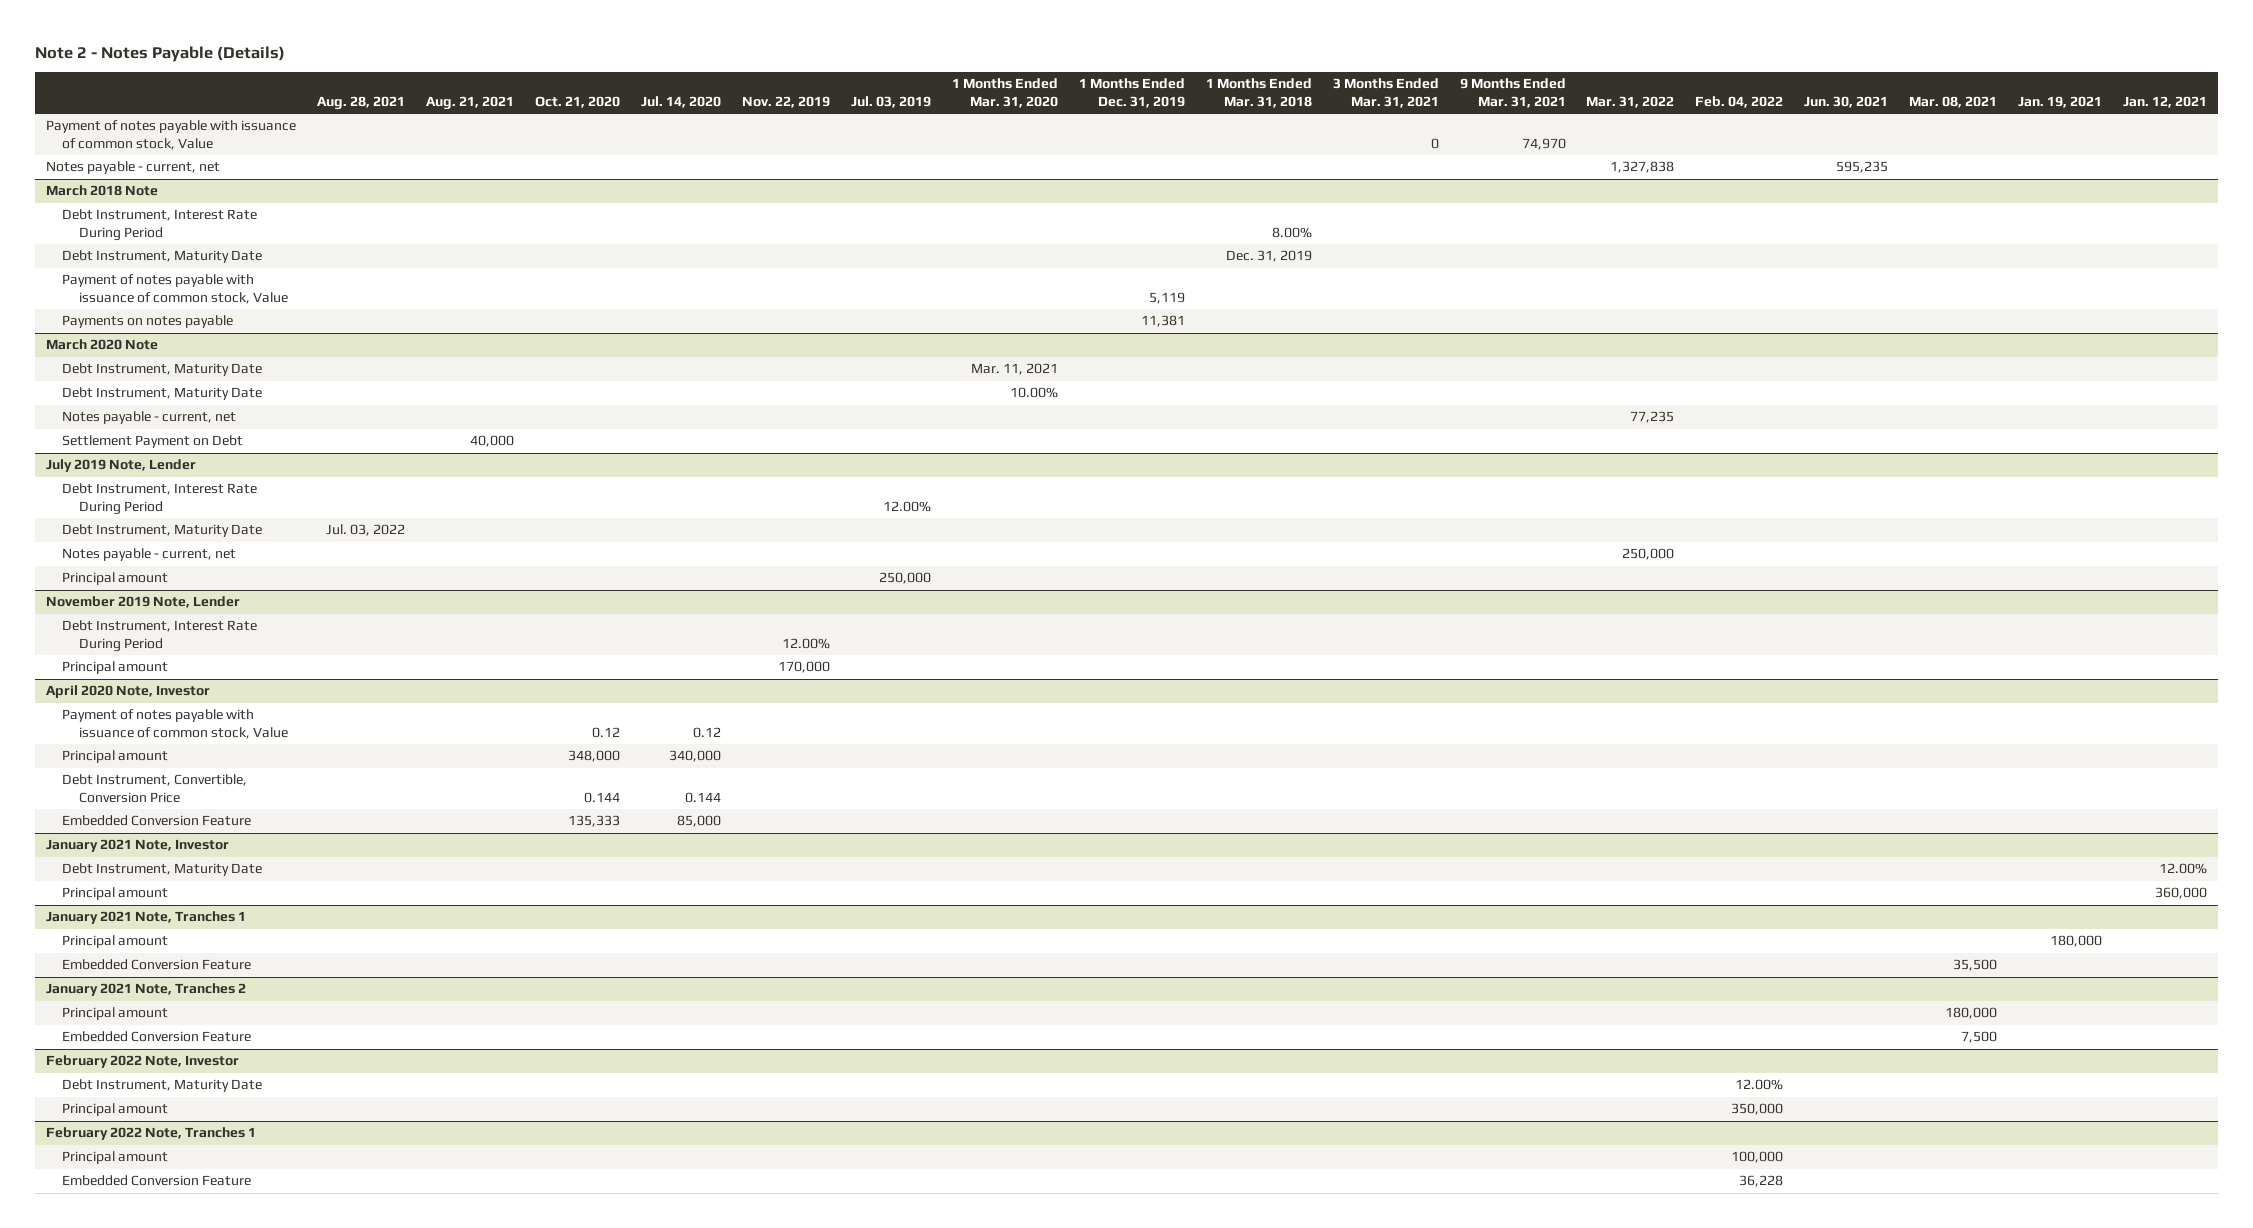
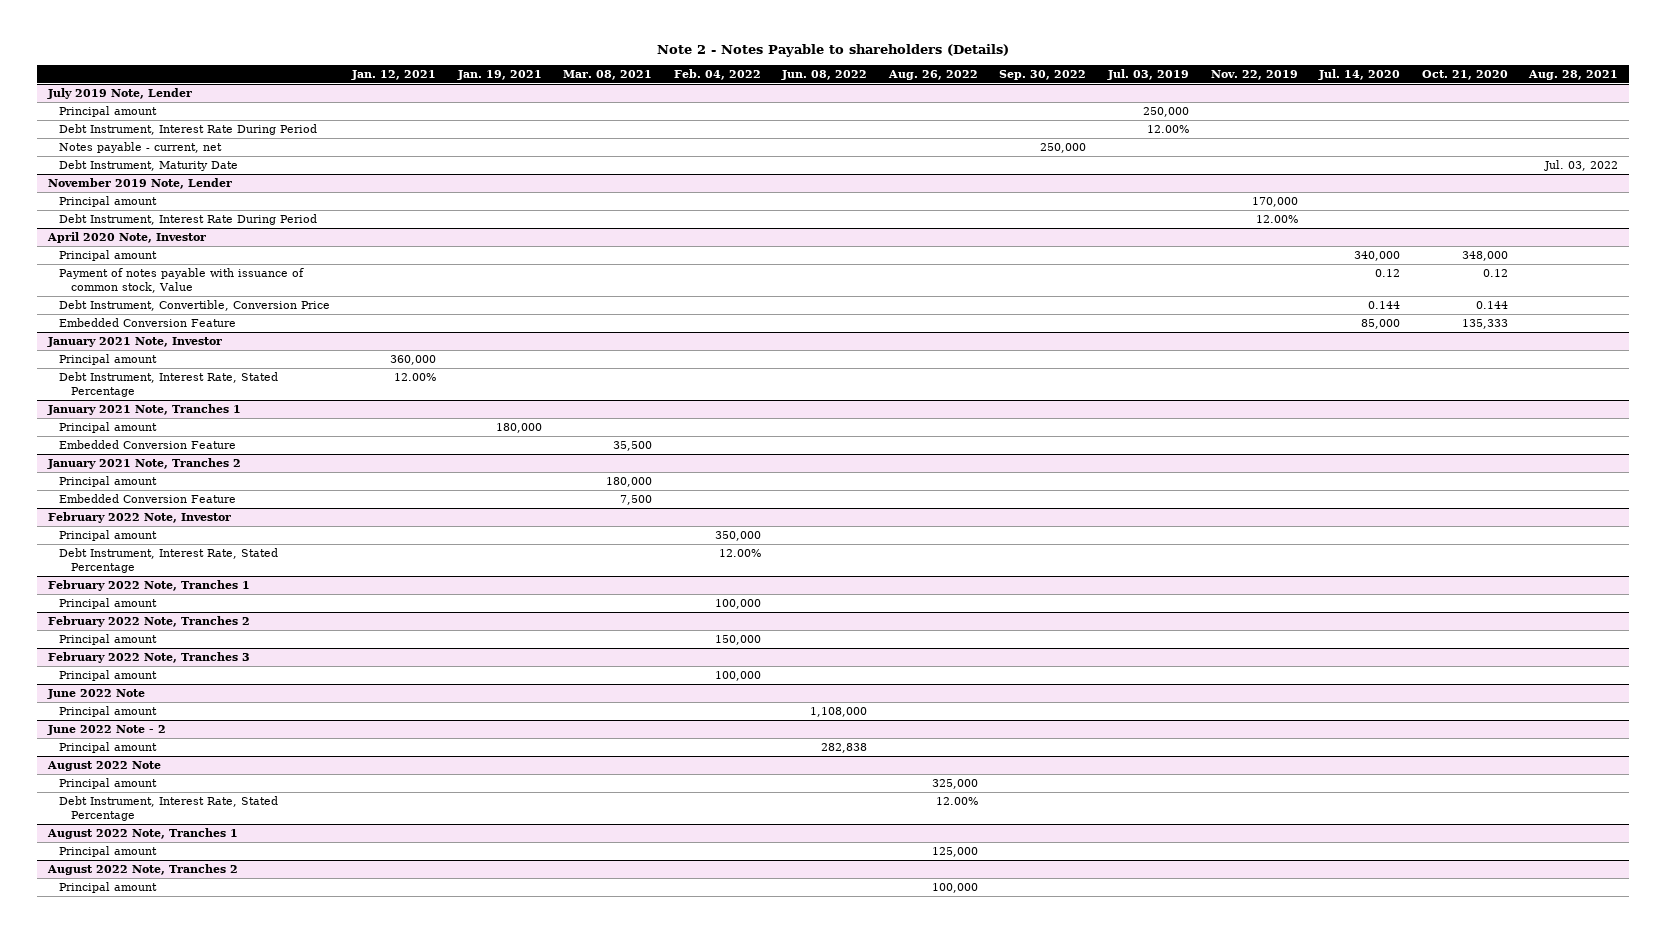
[35,45,286,62] Note 2 - Notes Payable (Details) -> [656,44,1009,58] Note 2 - Notes Payable to shareholders (Details)
[425,95,514,110] Aug. 21, 2021 -> none
[951,78,1058,108] 1 Months Ended Mar. 31, 2020 -> none
[1078,78,1185,108] 1 Months Ended Dec. 31, 2019 -> none
[1205,78,1312,108] 1 Months Ended Mar. 31, 2018 -> none
[1332,78,1439,108] 3 Months Ended Mar. 31, 2021 -> none
[1459,78,1566,108] 9 Months Ended Mar. 31, 2021 -> none
[1586,95,1675,108] Mar. 31, 2022 -> none
[1804,95,1889,108] Jun. 30, 2021 -> none
none -> [781,70,868,81] Jun. 08, 2022
none -> [887,70,978,81] Aug. 26, 2022
none -> [999,70,1087,81] Sep. 30, 2022
[45,120,296,151] Payment of notes payable with issuance of common stock, Value -> none
[45,161,220,175] Notes payable - current, net -> none
[45,185,158,197] March 2018 Note -> none
[62,209,258,242] Debt Instrument, Interest Rate During Period -> none
[62,250,263,264] Debt Instrument, Maturity Date -> none
[62,274,288,305] Payment of notes payable with issuance of common stock, Value -> none
[62,315,234,329] Payments on notes payable -> none
[45,339,158,351] March 2020 Note -> none
[62,363,263,377] Debt Instrument, Maturity Date -> none
[62,387,263,401] Debt Instrument, Maturity Date -> none
[62,411,237,425] Notes payable - current, net -> none
[62,435,244,449] Settlement Payment on Debt -> none
[62,572,169,586] Principal amount -> [59,105,158,117] Principal amount
[62,524,263,538] Debt Instrument, Maturity Date -> [59,159,239,171] Debt Instrument, Maturity Date
[62,620,258,653] Debt Instrument, Interest Rate During Period -> [59,213,318,225] Debt Instrument, Interest Rate During Period
[62,709,288,740] Payment of notes payable with issuance of common stock, Value -> [59,267,305,293] Payment of notes payable with issuance of common stock, Value
[62,863,263,877] Debt Instrument, Maturity Date -> none
none -> [59,371,279,397] Debt Instrument, Interest Rate, Stated Percentage
[62,1079,263,1093] Debt Instrument, Maturity Date -> none
none -> [59,547,279,573] Debt Instrument, Interest Rate, Stated Percentage
[62,1175,252,1187] Embedded Conversion Feature -> none
none -> [47,615,250,627] February 2022 Note, Tranches 2
none -> [59,633,158,645] Principal amount
none -> [47,651,250,663] February 2022 Note, Tranches 3
none -> [59,669,158,681] Principal amount
none -> [46,688,145,699] June 2022 Note
none -> [59,705,158,717] Principal amount
none -> [46,724,166,735] June 2022 Note - 2
none -> [59,741,158,753] Principal amount
none -> [46,760,161,771] August 2022 Note
none -> [59,777,158,789] Principal amount
none -> [59,795,279,821] Debt Instrument, Interest Rate, Stated Percentage
none -> [46,827,238,839] August 2022 Note, Tranches 1
none -> [59,845,158,857] Principal amount
none -> [46,863,238,875] August 2022 Note, Tranches 2
none -> [59,881,158,893] Principal amount

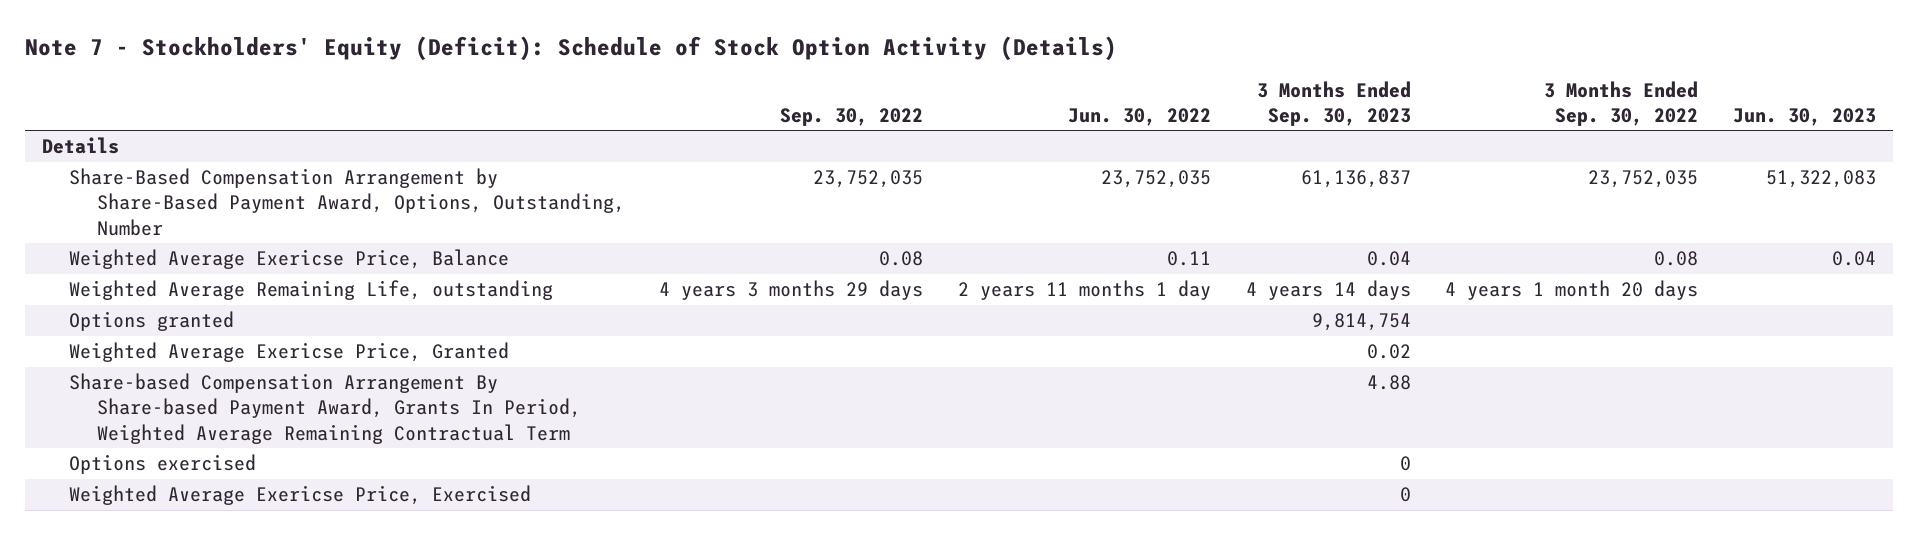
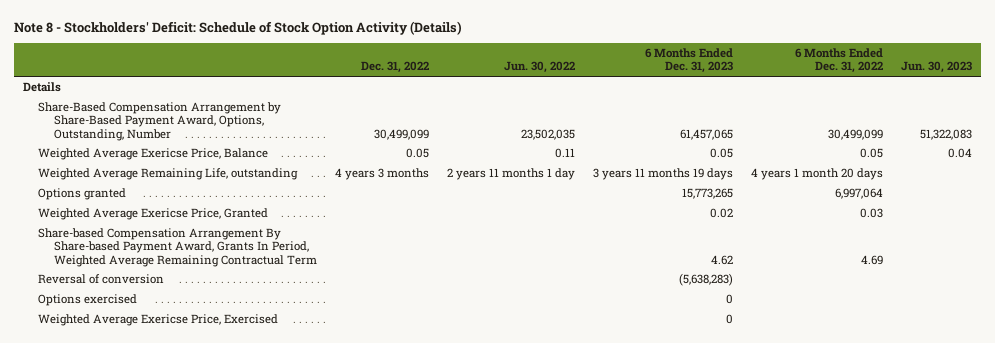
[24,35,1117,61] Note 7 - Stockholders' Equity (Deficit): Schedule of Stock Option Activity (Details) -> [14,20,463,35] Note 8 - Stockholders' Deficit: Schedule of Stock Option Activity (Details)
[780,107,924,126] Sep. 30, 2022 -> none
[1256,80,1411,126] 3 Months Ended Sep. 30, 2023 -> none
[1544,80,1699,126] 3 Months Ended Sep. 30, 2022 -> none
none -> [360,61,429,74] Dec. 31, 2022
none -> [644,48,733,74] 6 Months Ended Dec. 31, 2023
none -> [794,48,883,74] 6 Months Ended Dec. 31, 2022
[1101,170,1212,189] 23,752,035 -> [520,128,575,140] 23,502,035
none -> [38,274,165,285] Reversal of conversion

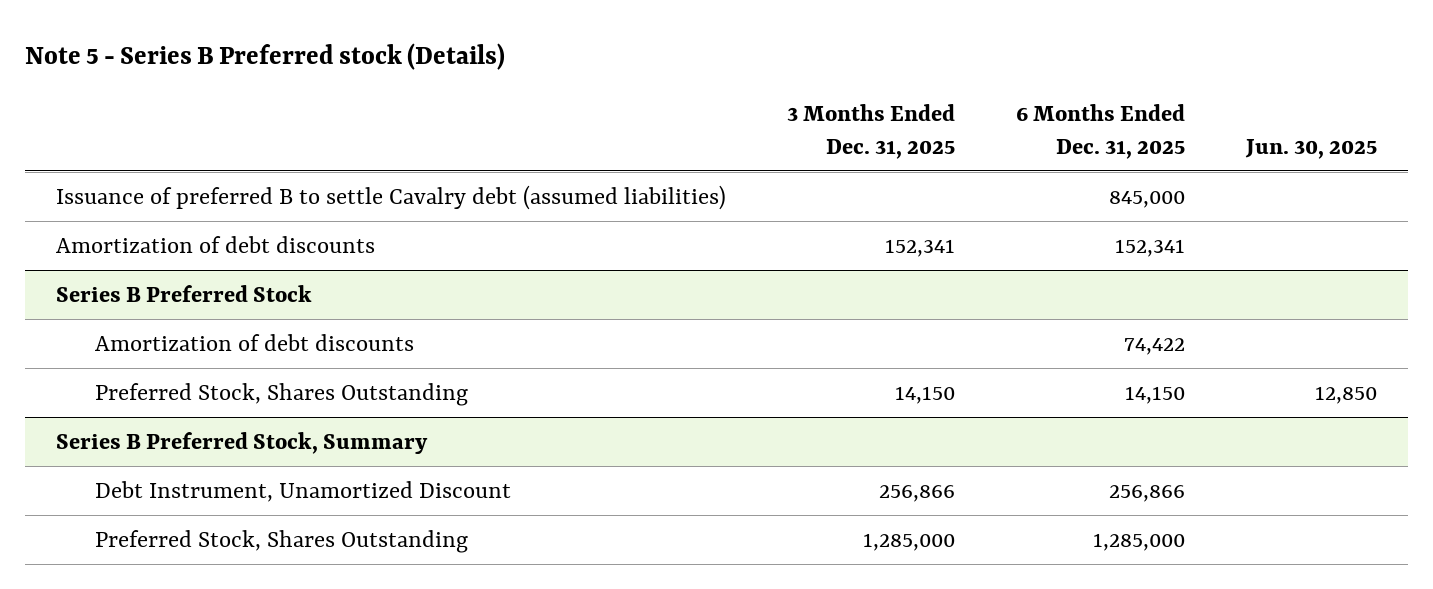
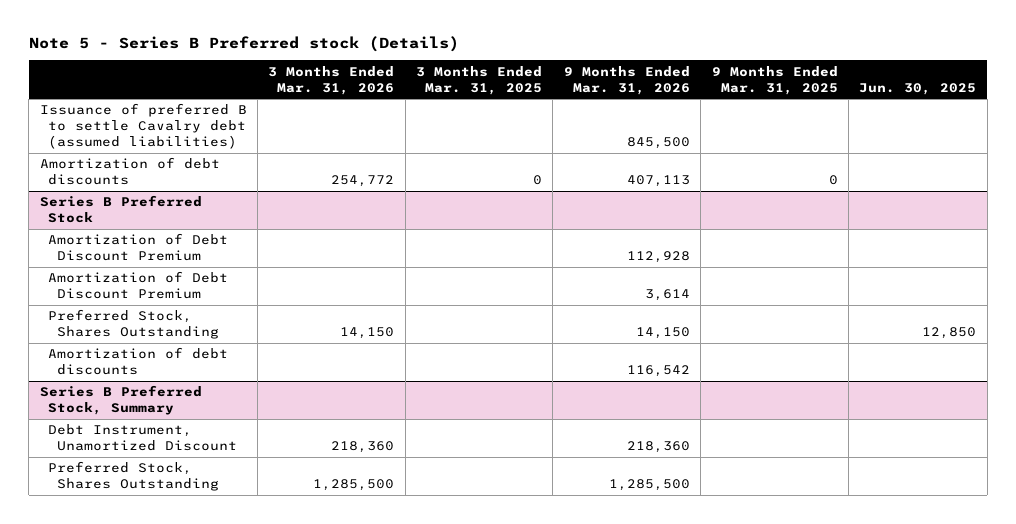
[786,104,955,159] 3 Months Ended Dec. 31, 2025 -> none
[1016,104,1186,159] 6 Months Ended Dec. 31, 2025 -> none
none -> [268,65,395,95] 3 Months Ended Mar. 31, 2026
none -> [416,65,543,95] 3 Months Ended Mar. 31, 2025
none -> [563,65,690,95] 9 Months Ended Mar. 31, 2026
none -> [711,65,838,95] 9 Months Ended Mar. 31, 2025
none -> [48,233,229,262] Amortization of Debt Discount Premium
none -> [48,271,229,300] Amortization of Debt Discount Premium
[95,333,415,351] Amortization of debt discounts -> [48,347,229,376] Amortization of debt discounts

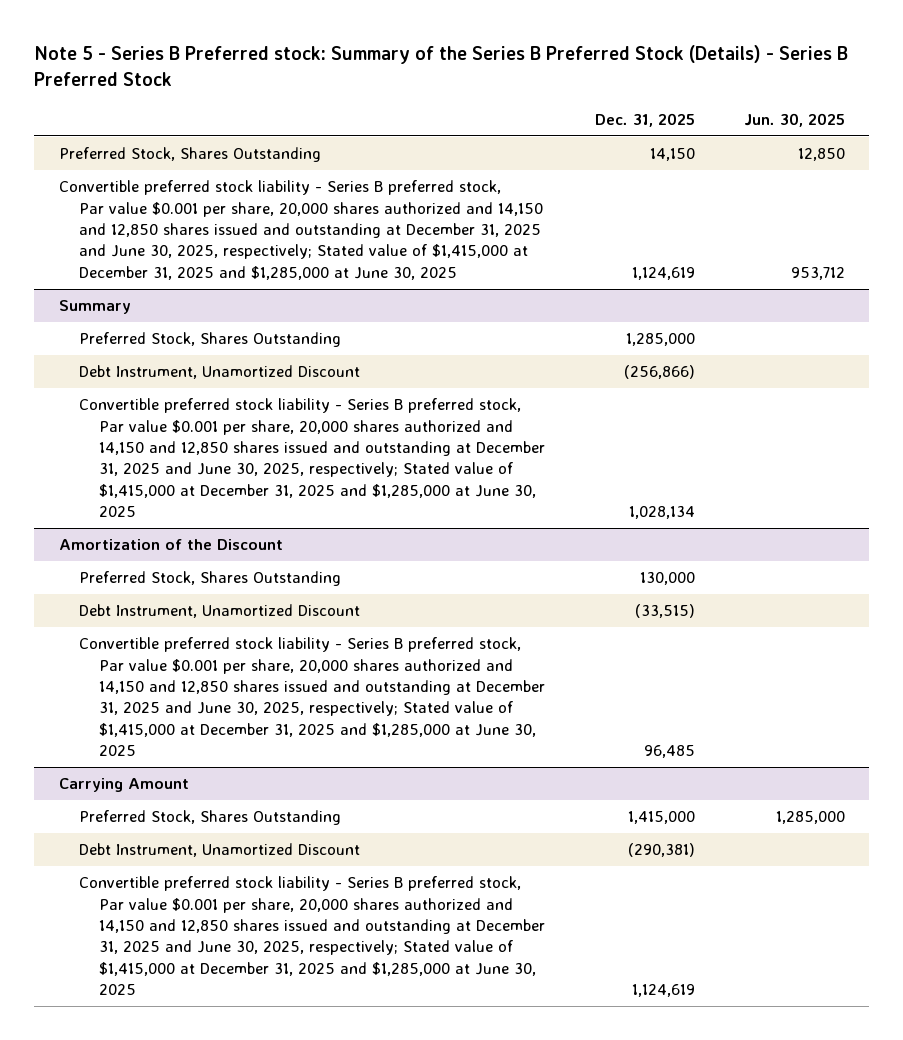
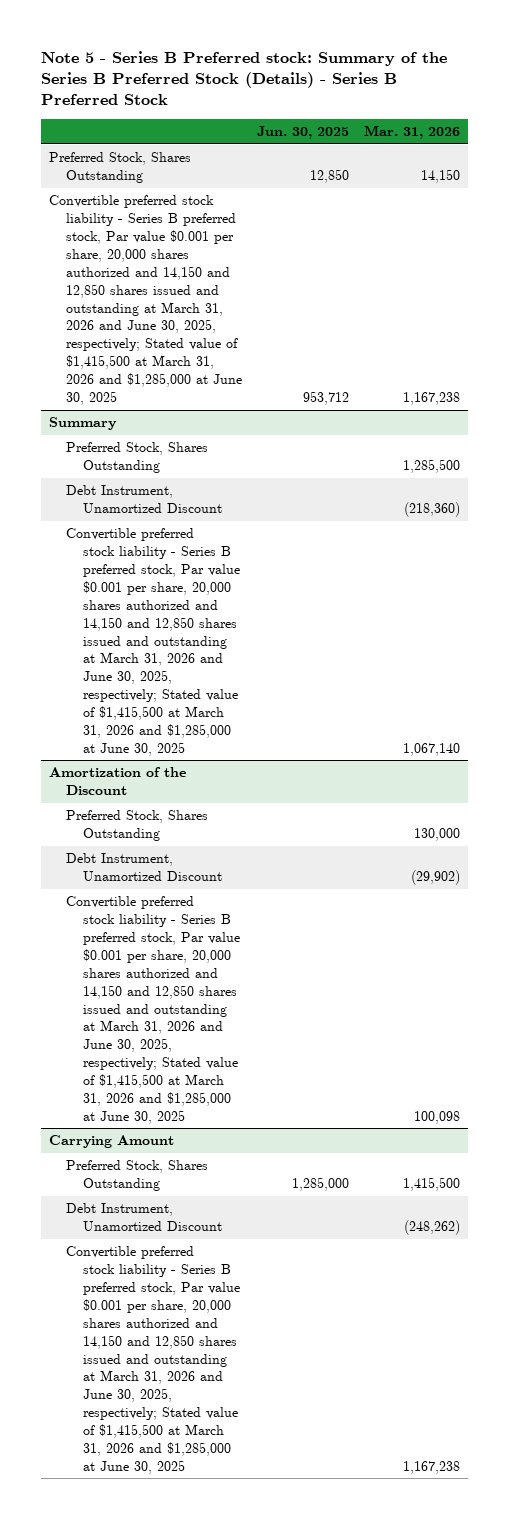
[594,112,695,127] Dec. 31, 2025 -> none
none -> [364,125,461,140] Mar. 31, 2026
[58,180,543,280] Convertible preferred stock liability - Series B preferred stock, Par value $0.001 per share, 20,000 shares authorized and 14,150 and 12,850 shares issued and outstanding at December 31, 2025 and June 30, 2025, respectively; Stated value of $1,415,000 at December 31, 2025 and $1,285,000 at June 30, 2025 -> [48,195,243,406] Convertible preferred stock liability - Series B preferred stock, Par value $0.001 per share, 20,000 shares authorized and 14,150 and 12,850 shares issued and outstanding at March 31, 2026 and June 30, 2025, respectively; Stated value of $1,415,500 at March 31, 2026 and $1,285,000 at June 30, 2025
[78,398,546,518] Convertible preferred stock liability - Series B preferred stock, Par value $0.001 per share, 20,000 shares authorized and 14,150 and 12,850 shares issued and outstanding at December 31, 2025 and June 30, 2025, respectively; Stated value of $1,415,000 at December 31, 2025 and $1,285,000 at June 30, 2025 -> [66,528,241,756] Convertible preferred stock liability - Series B preferred stock, Par value $0.001 per share, 20,000 shares authorized and 14,150 and 12,850 shares issued and outstanding at March 31, 2026 and June 30, 2025, respectively; Stated value of $1,415,500 at March 31, 2026 and $1,285,000 at June 30, 2025
[78,637,546,757] Convertible preferred stock liability - Series B preferred stock, Par value $0.001 per share, 20,000 shares authorized and 14,150 and 12,850 shares issued and outstanding at December 31, 2025 and June 30, 2025, respectively; Stated value of $1,415,000 at December 31, 2025 and $1,285,000 at June 30, 2025 -> [66,896,241,1124] Convertible preferred stock liability - Series B preferred stock, Par value $0.001 per share, 20,000 shares authorized and 14,150 and 12,850 shares issued and outstanding at March 31, 2026 and June 30, 2025, respectively; Stated value of $1,415,500 at March 31, 2026 and $1,285,000 at June 30, 2025
[78,876,546,996] Convertible preferred stock liability - Series B preferred stock, Par value $0.001 per share, 20,000 shares authorized and 14,150 and 12,850 shares issued and outstanding at December 31, 2025 and June 30, 2025, respectively; Stated value of $1,415,000 at December 31, 2025 and $1,285,000 at June 30, 2025 -> [66,1246,241,1474] Convertible preferred stock liability - Series B preferred stock, Par value $0.001 per share, 20,000 shares authorized and 14,150 and 12,850 shares issued and outstanding at March 31, 2026 and June 30, 2025, respectively; Stated value of $1,415,500 at March 31, 2026 and $1,285,000 at June 30, 2025

